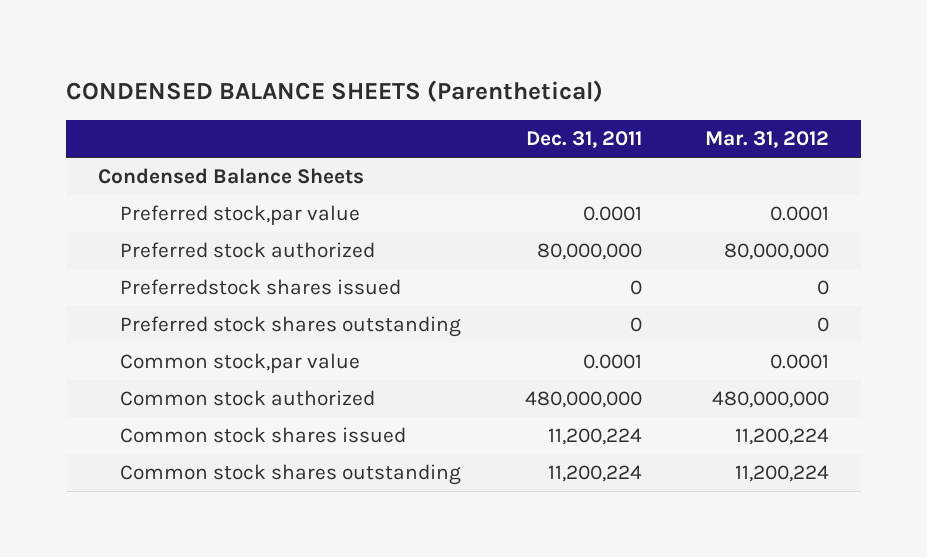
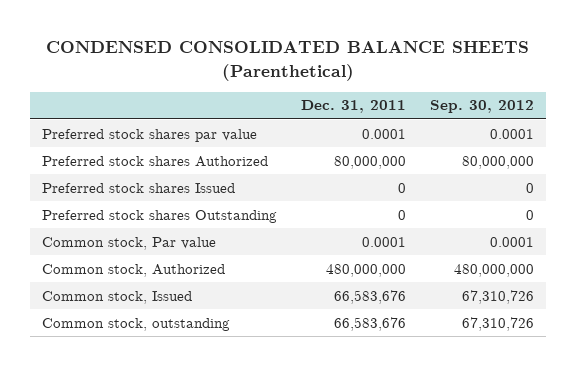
[66,79,604,102] CONDENSED BALANCE SHEETS (Parenthetical) -> [45,41,529,81] CONDENSED CONSOLIDATED BALANCE SHEETS (Parenthetical)
[704,131,829,149] Mar. 31, 2012 -> none
none -> [429,100,534,114] Sep. 30, 2012
[97,168,364,185] Condensed Balance Sheets -> none
[120,205,361,226] Preferred stock,par value -> [42,128,258,142] Preferred stock shares par value
[120,242,376,259] Preferred stock authorized -> [42,155,269,167] Preferred stock shares Authorized
[120,279,402,296] Preferredstock shares issued -> [42,182,236,193] Preferred stock shares Issued
[120,316,462,338] Preferred stock shares outstanding -> [42,209,278,223] Preferred stock shares Outstanding
[120,353,361,374] Common stock,par value -> [42,236,217,250] Common stock, Par value
[120,390,376,407] Common stock authorized -> [42,263,226,277] Common stock, Authorized
[120,427,407,444] Common stock shares issued -> [42,290,193,304] Common stock, Issued
[547,428,642,446] 11,200,224 -> [333,289,406,304] 66,583,676
[120,464,462,486] Common stock shares outstanding -> [42,317,231,331] Common stock, outstanding
[547,465,642,483] 11,200,224 -> [333,316,406,331] 66,583,676

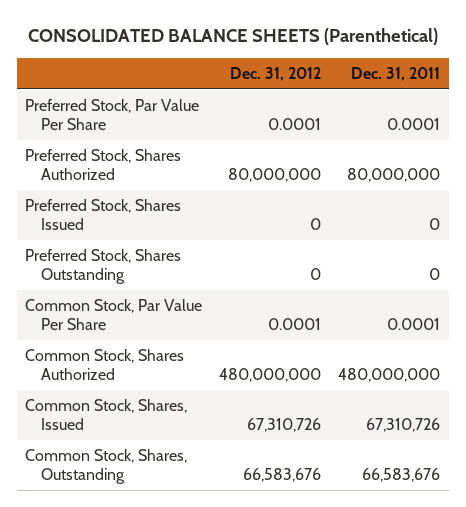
[45,41,529,81] CONDENSED CONSOLIDATED BALANCE SHEETS (Parenthetical) -> [27,27,438,45] CONSOLIDATED BALANCE SHEETS (Parenthetical)
[429,100,534,114] Sep. 30, 2012 -> none
none -> [230,66,322,81] Dec. 31, 2012
[42,128,258,142] Preferred stock shares par value -> [25,99,200,131] Preferred Stock, Par Value Per Share
[42,155,269,167] Preferred stock shares Authorized -> [25,149,182,181] Preferred Stock, Shares Authorized
[42,182,236,193] Preferred stock shares Issued -> [25,199,182,231] Preferred Stock, Shares Issued
[42,209,278,223] Preferred stock shares Outstanding -> [25,249,182,285] Preferred Stock, Shares Outstanding
[42,236,217,250] Common stock, Par value -> [25,299,203,331] Common Stock, Par Value Per Share
[42,263,226,277] Common stock, Authorized -> [25,349,185,381] Common Stock, Shares Authorized
[42,290,193,304] Common stock, Issued -> [25,399,188,431] Common Stock, Shares, Issued
[333,289,406,304] 66,583,676 -> [366,418,441,433] 67,310,726
[42,317,231,331] Common stock, outstanding -> [25,449,188,485] Common Stock, Shares, Outstanding

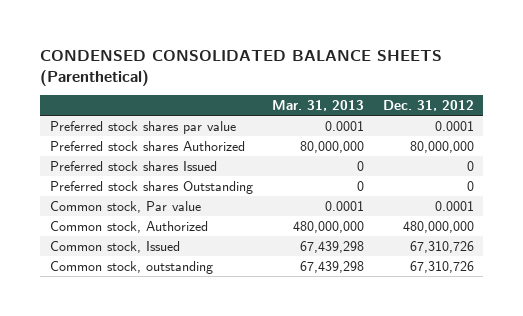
[27,27,438,45] CONSOLIDATED BALANCE SHEETS (Parenthetical) -> [40,49,443,86] CONDENSED CONSOLIDATED BALANCE SHEETS (Parenthetical)
[351,66,441,81] Dec. 31, 2011 -> none
none -> [271,99,364,111] Mar. 31, 2013
[25,99,200,131] Preferred Stock, Par Value Per Share -> [49,120,236,134] Preferred stock shares par value
[25,149,182,181] Preferred Stock, Shares Authorized -> [49,140,245,151] Preferred stock shares Authorized
[25,199,182,231] Preferred Stock, Shares Issued -> [49,160,217,171] Preferred stock shares Issued
[25,249,182,285] Preferred Stock, Shares Outstanding -> [49,180,253,194] Preferred stock shares Outstanding
[25,299,203,331] Common Stock, Par Value Per Share -> [49,200,201,213] Common stock, Par value
[25,349,185,381] Common Stock, Shares Authorized -> [49,220,208,233] Common stock, Authorized
[25,399,188,431] Common Stock, Shares, Issued -> [49,240,180,253] Common stock, Issued
[25,449,188,485] Common Stock, Shares, Outstanding -> [49,260,213,274] Common stock, outstanding
[243,468,322,483] 66,583,676 -> [409,260,474,273] 67,310,726

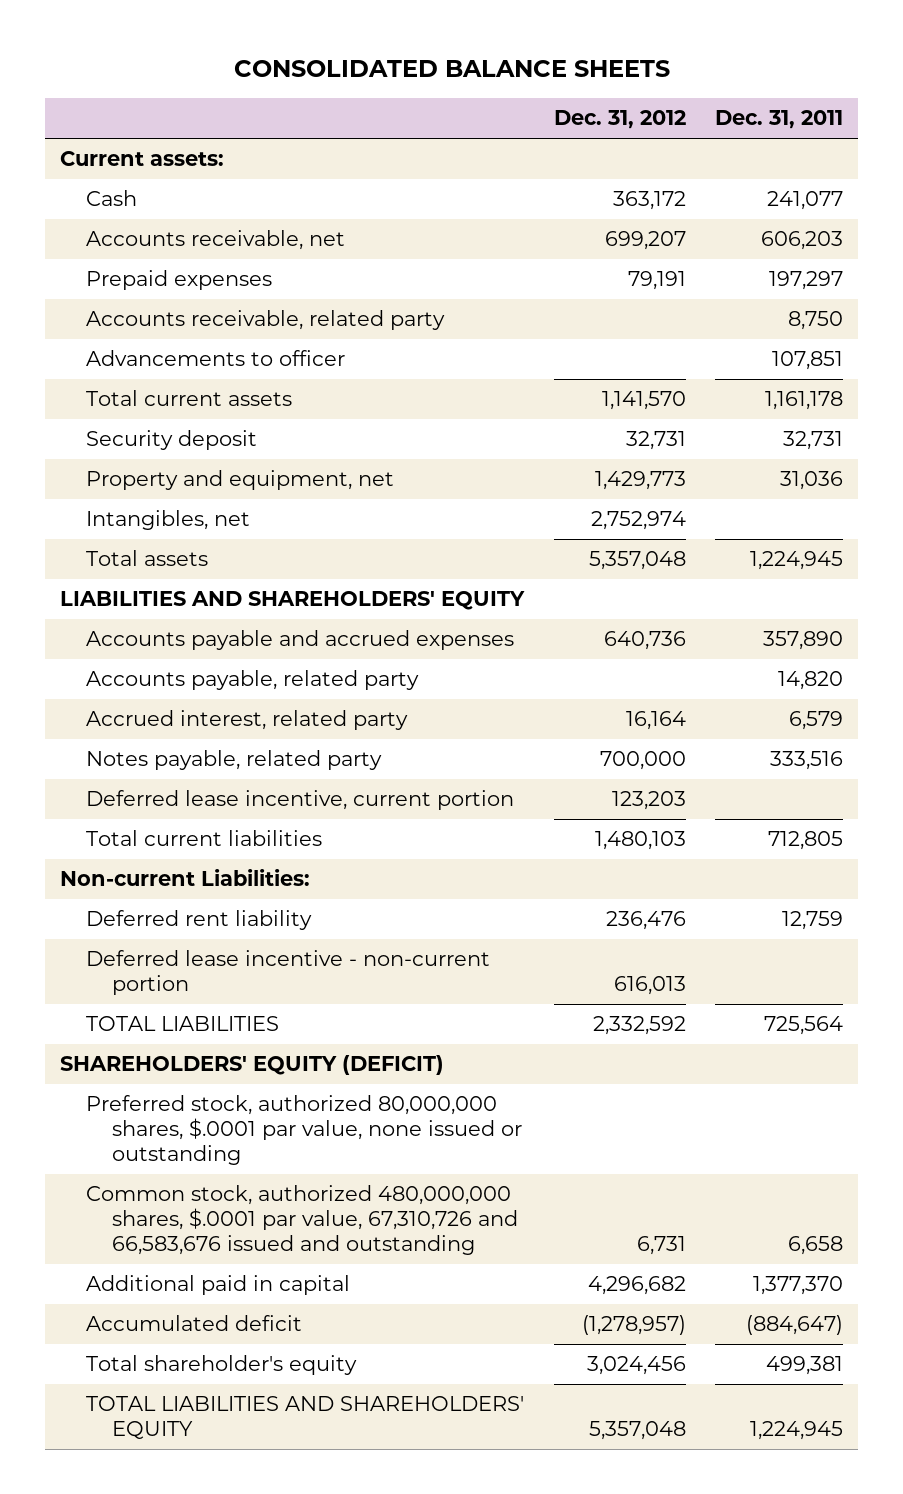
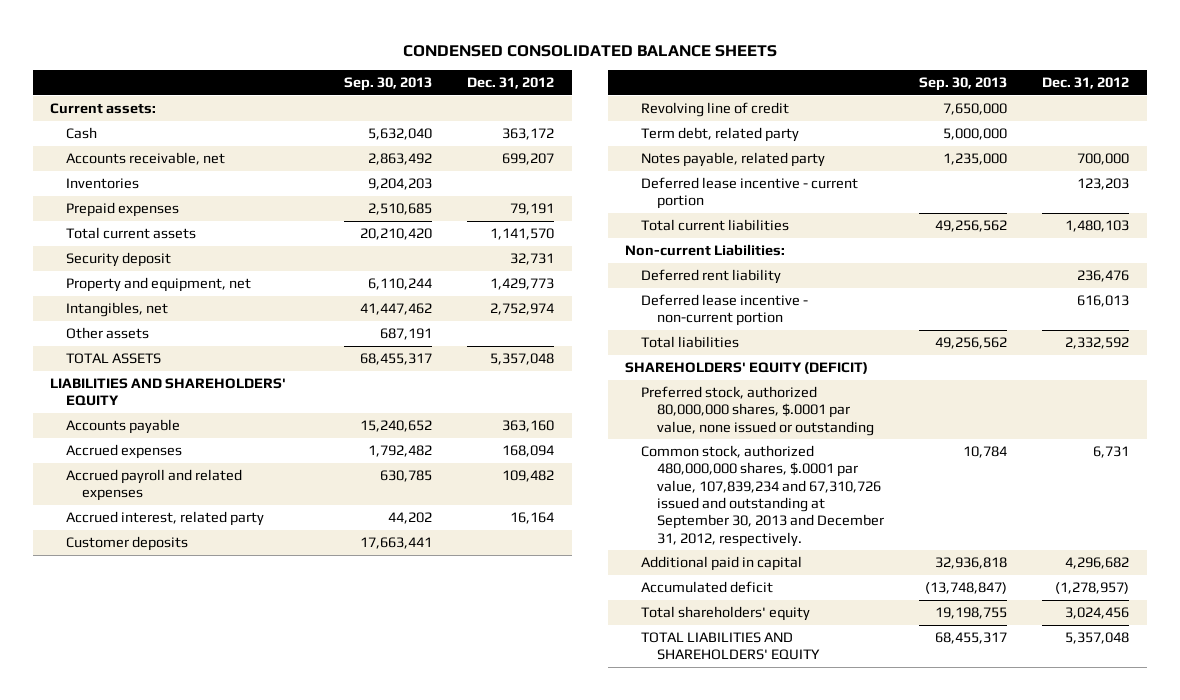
[233,60,670,78] CONSOLIDATED BALANCE SHEETS -> [402,44,777,57] CONDENSED CONSOLIDATED BALANCE SHEETS
[715,110,844,130] Dec. 31, 2011 -> none
none -> [344,77,433,92] Sep. 30, 2013
none -> [66,178,140,190] Inventories
[85,310,445,331] Accounts receivable, related party -> none
[85,350,345,367] Advancements to officer -> none
none -> [66,327,150,340] Other assets
[85,550,208,567] Total assets -> [66,353,162,365] TOTAL ASSETS
[85,670,419,691] Accounts payable, related party -> none
[85,630,514,651] Accounts payable and accrued expenses -> [66,419,181,435] Accounts payable
[603,631,686,651] 640,736 -> [502,420,555,433] 363,160
none -> [66,444,183,460] Accrued expenses
none -> [66,469,243,502] Accrued payroll and related expenses
none -> [66,536,189,552] Customer deposits
none -> [641,102,790,118] Revolving line of credit
none -> [641,127,800,143] Term debt, related party
[85,790,514,811] Deferred lease incentive, current portion -> [641,177,859,210] Deferred lease incentive - current portion
[85,1016,279,1032] TOTAL LIABILITIES -> [641,336,740,349] Total liabilities
[85,1185,519,1256] Common stock, authorized 480,000,000 shares, $.0001 par value, 67,310,726 and 66,583,676 issued and outstanding -> [641,445,885,547] Common stock, authorized 480,000,000 shares, $.0001 par value, 107,839,234 and 67,310,726 issued and outstanding at September 30, 2013 and December 31, 2012, respectively.
[85,1355,357,1376] Total shareholder's equity -> [641,606,811,622] Total shareholders' equity

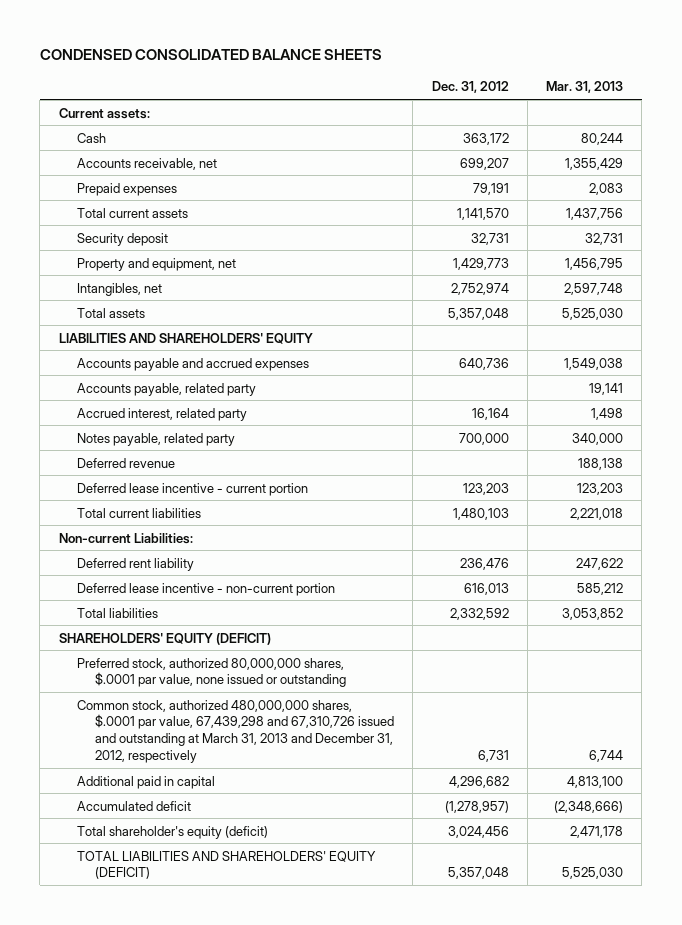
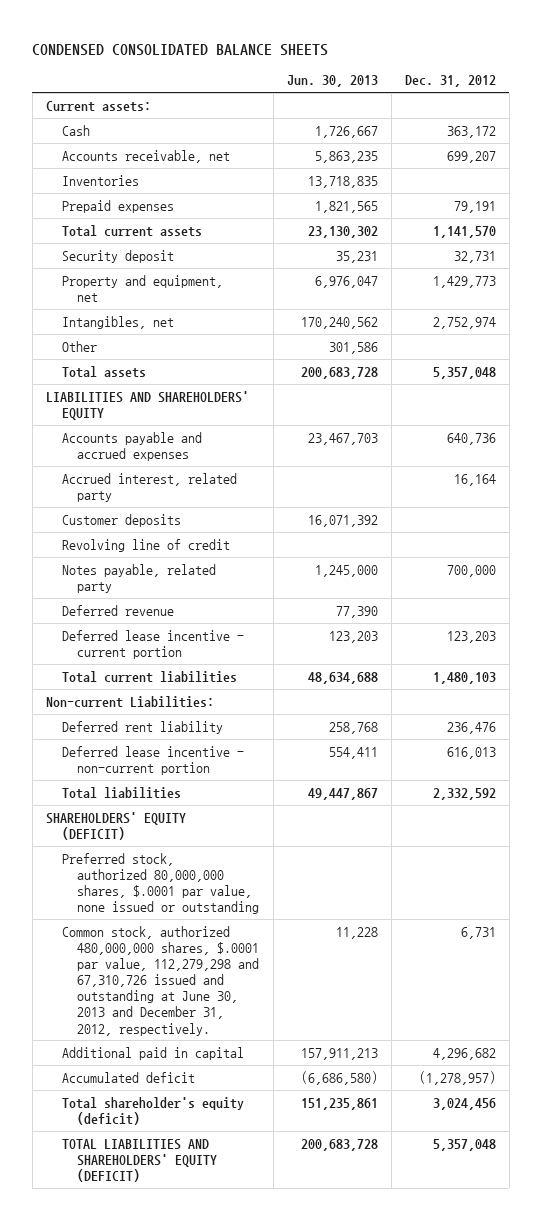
[545,81,623,94] Mar. 31, 2013 -> none
none -> [286,75,378,88] Jun. 30, 2013
none -> [61,174,139,186] Inventories
none -> [61,340,97,352] Other
[76,382,256,396] Accounts payable, related party -> none
none -> [61,513,181,527] Customer deposits
none -> [61,538,230,552] Revolving line of credit
[76,699,395,763] Common stock, authorized 480,000,000 shares, $.0001 par value, 67,439,298 and 67,310,726 issued and outstanding at March 31, 2013 and December 31, 2012, respectively -> [61,925,260,1036] Common stock, authorized 480,000,000 shares, $.0001 par value, 112,279,298 and 67,310,726 issued and outstanding at June 30, 2013 and December 31, 2012, respectively.

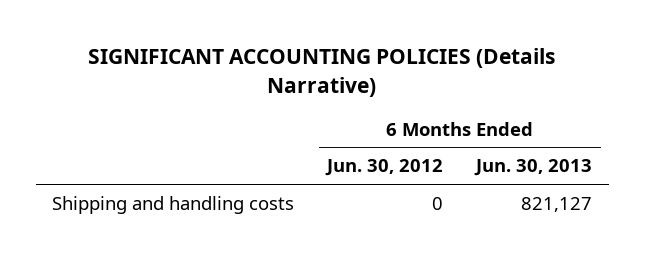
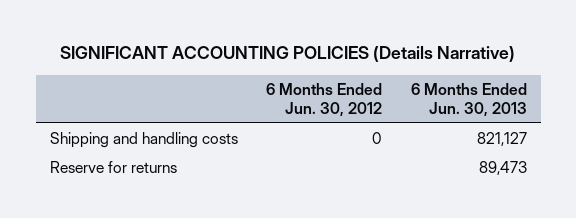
none -> [49,160,177,173] Reserve for returns

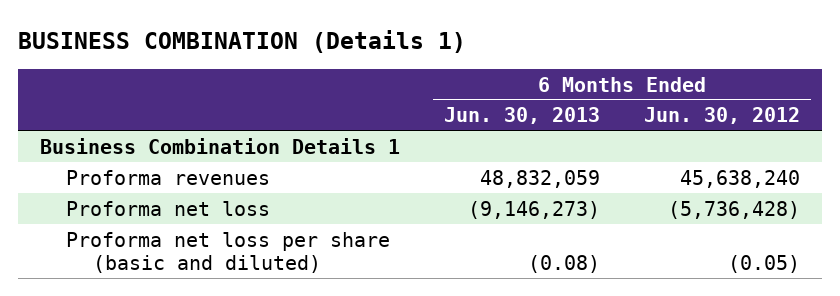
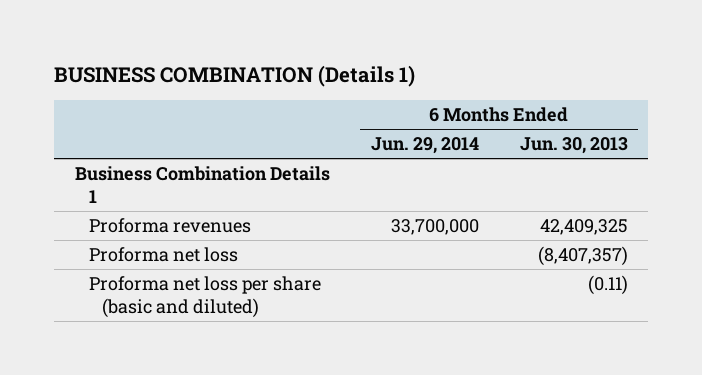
[643,107,800,125] Jun. 30, 2012 -> none
none -> [370,137,479,155] Jun. 29, 2014
[479,169,600,188] 48,832,059 -> [539,219,628,236] 42,409,325
[467,200,600,219] (9,146,273) -> [537,246,628,267] (8,407,357)
[527,255,600,274] (0.08) -> [587,275,628,296] (0.11)

